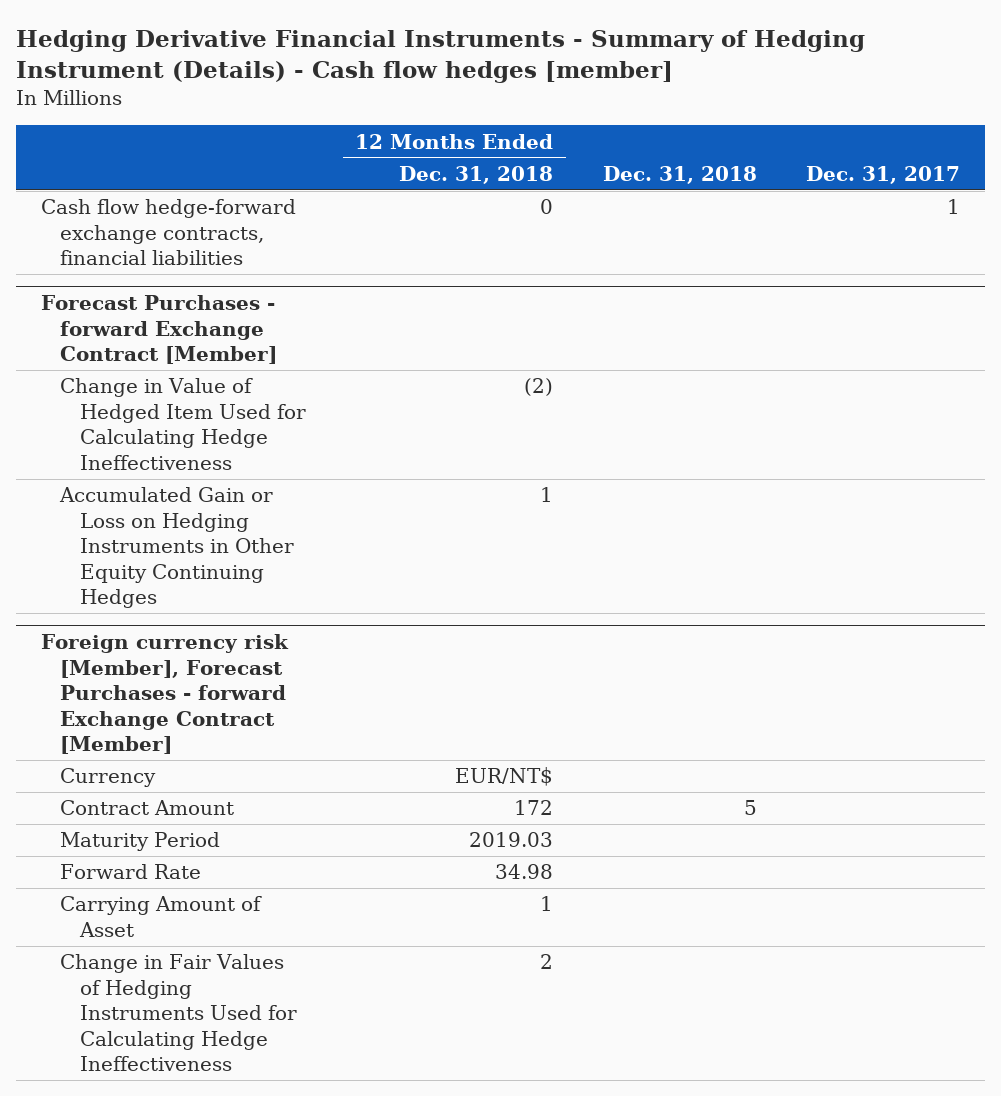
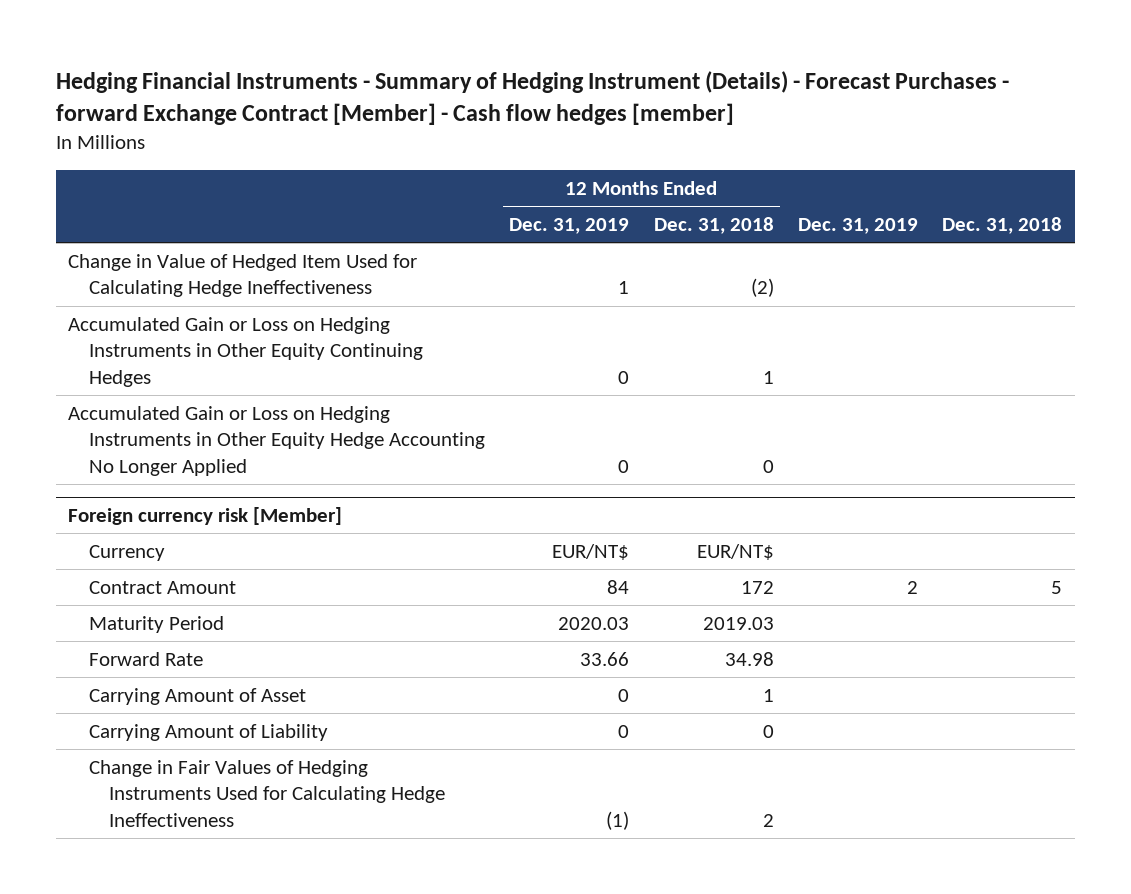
[16,30,866,84] Hedging Derivative Financial Instruments - Summary of Hedging Instrument (Details) - Cash flow hedges [member] -> [56,70,1010,126] Hedging Financial Instruments - Summary of Hedging Instrument (Details) - Forecast Purchases - forward Exchange Contract [Member] - Cash flow hedges [member]
[805,166,960,185] Dec. 31, 2017 -> none
none -> [509,217,630,234] Dec. 31, 2019
none -> [797,217,918,234] Dec. 31, 2019
[40,199,296,266] Cash flow hedge-forward exchange contracts, financial liabilities -> none
[40,295,278,365] Forecast Purchases - forward Exchange Contract [Member] -> none
[40,634,289,755] Foreign currency risk [Member], Forecast Purchases - forward Exchange Contract [Member] -> none
none -> [68,405,485,477] Accumulated Gain or Loss on Hedging Instruments in Other Equity Hedge Accounting No Longer Applied
none -> [68,507,343,526] Foreign currency risk [Member]
none -> [88,723,328,741] Carrying Amount of Liability

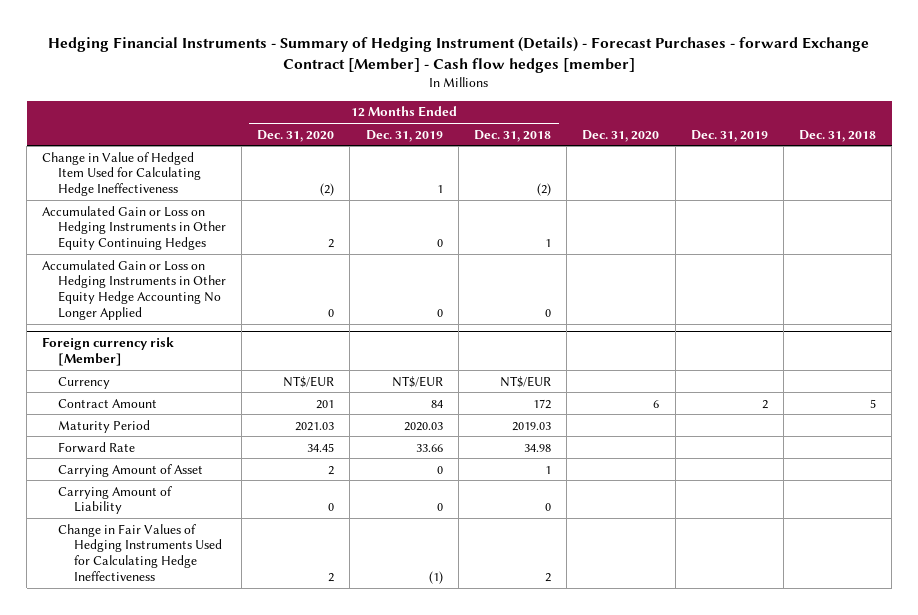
none -> [257,129,335,142] Dec. 31, 2020
none -> [582,129,660,142] Dec. 31, 2020
[552,543,630,560] EUR/NT$ -> [391,375,443,388] NT$/EUR
[696,543,774,560] EUR/NT$ -> [500,375,552,388] NT$/EUR

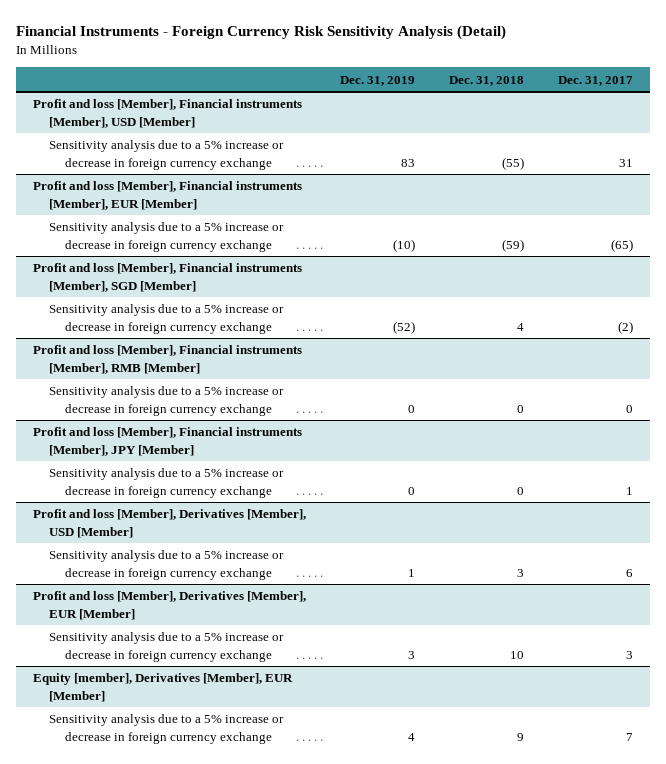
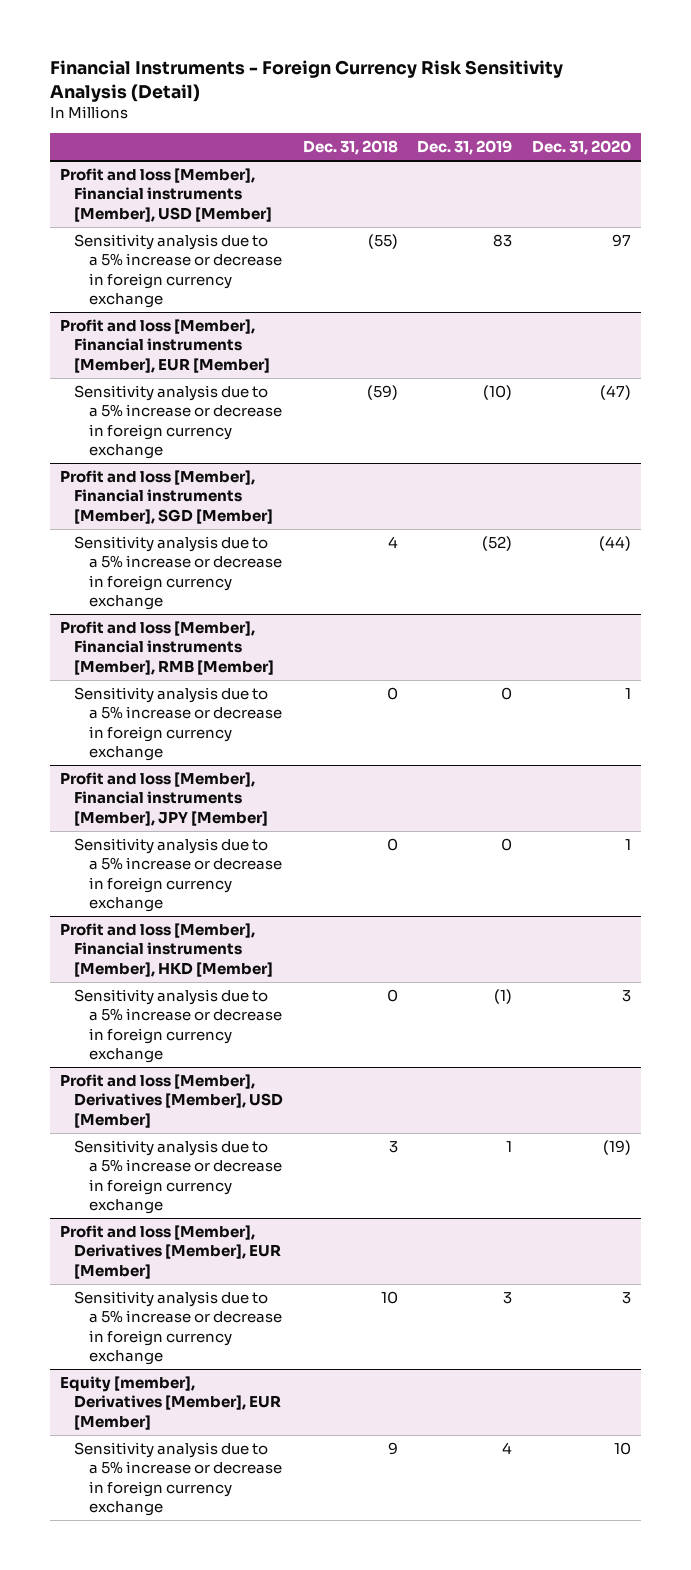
[558,75,634,86] Dec. 31, 2017 -> none
none -> [532,140,632,156] Dec. 31, 2020
none -> [60,922,274,977] Profit and loss [Member], Financial instruments [Member], HKD [Member]
none -> [74,988,282,1064] Sensitivity analysis due to a 5% increase or decrease in foreign currency exchange

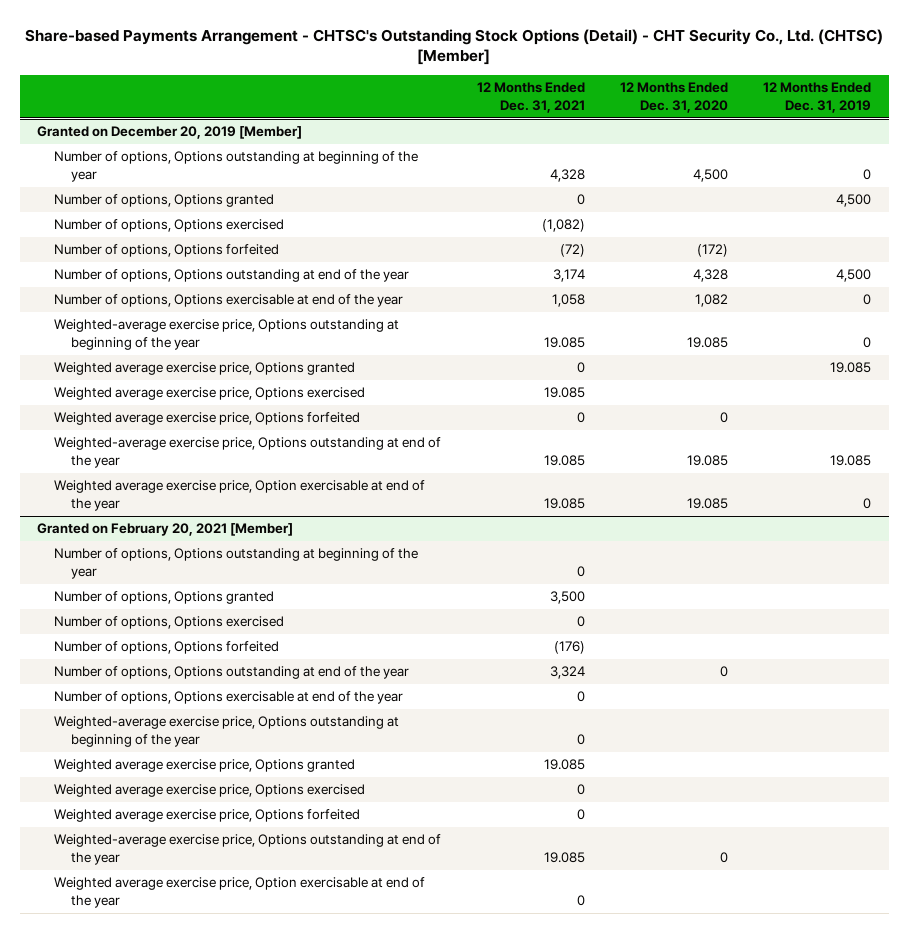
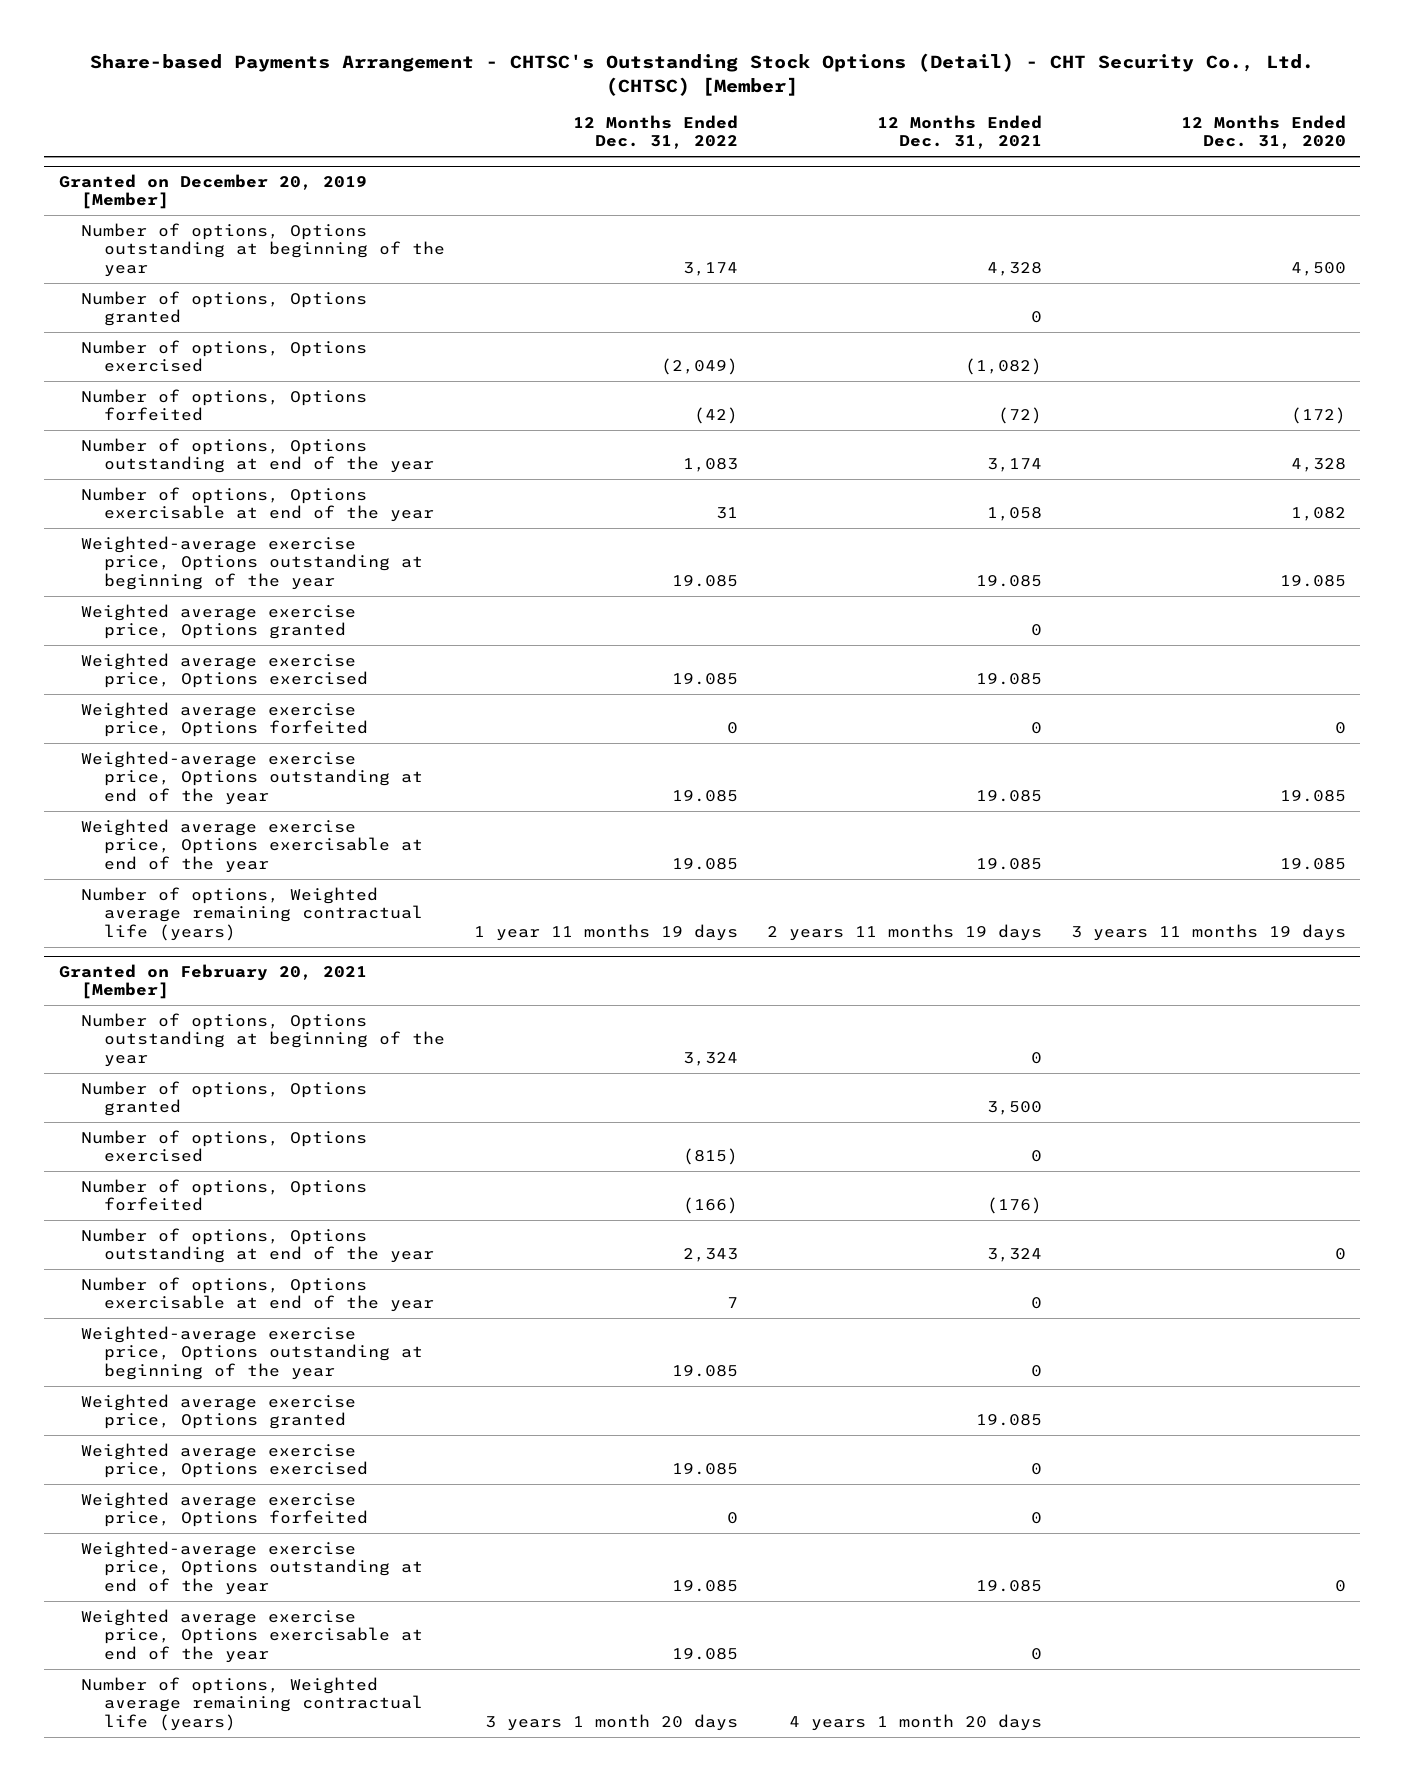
[763,82,872,113] 12 Months Ended Dec. 31, 2019 -> none
none -> [572,114,738,150] 12 Months Ended Dec. 31, 2022
[54,480,426,511] Weighted average exercise price, Option exercisable at end of the year -> [81,818,424,873] Weighted average exercise price, Options exercisable at end of the year
none -> [81,886,424,941] Number of options, Weighted average remaining contractual life (years)
[54,877,426,908] Weighted average exercise price, Option exercisable at end of the year -> [81,1608,424,1663] Weighted average exercise price, Options exercisable at end of the year
none -> [81,1676,424,1731] Number of options, Weighted average remaining contractual life (years)

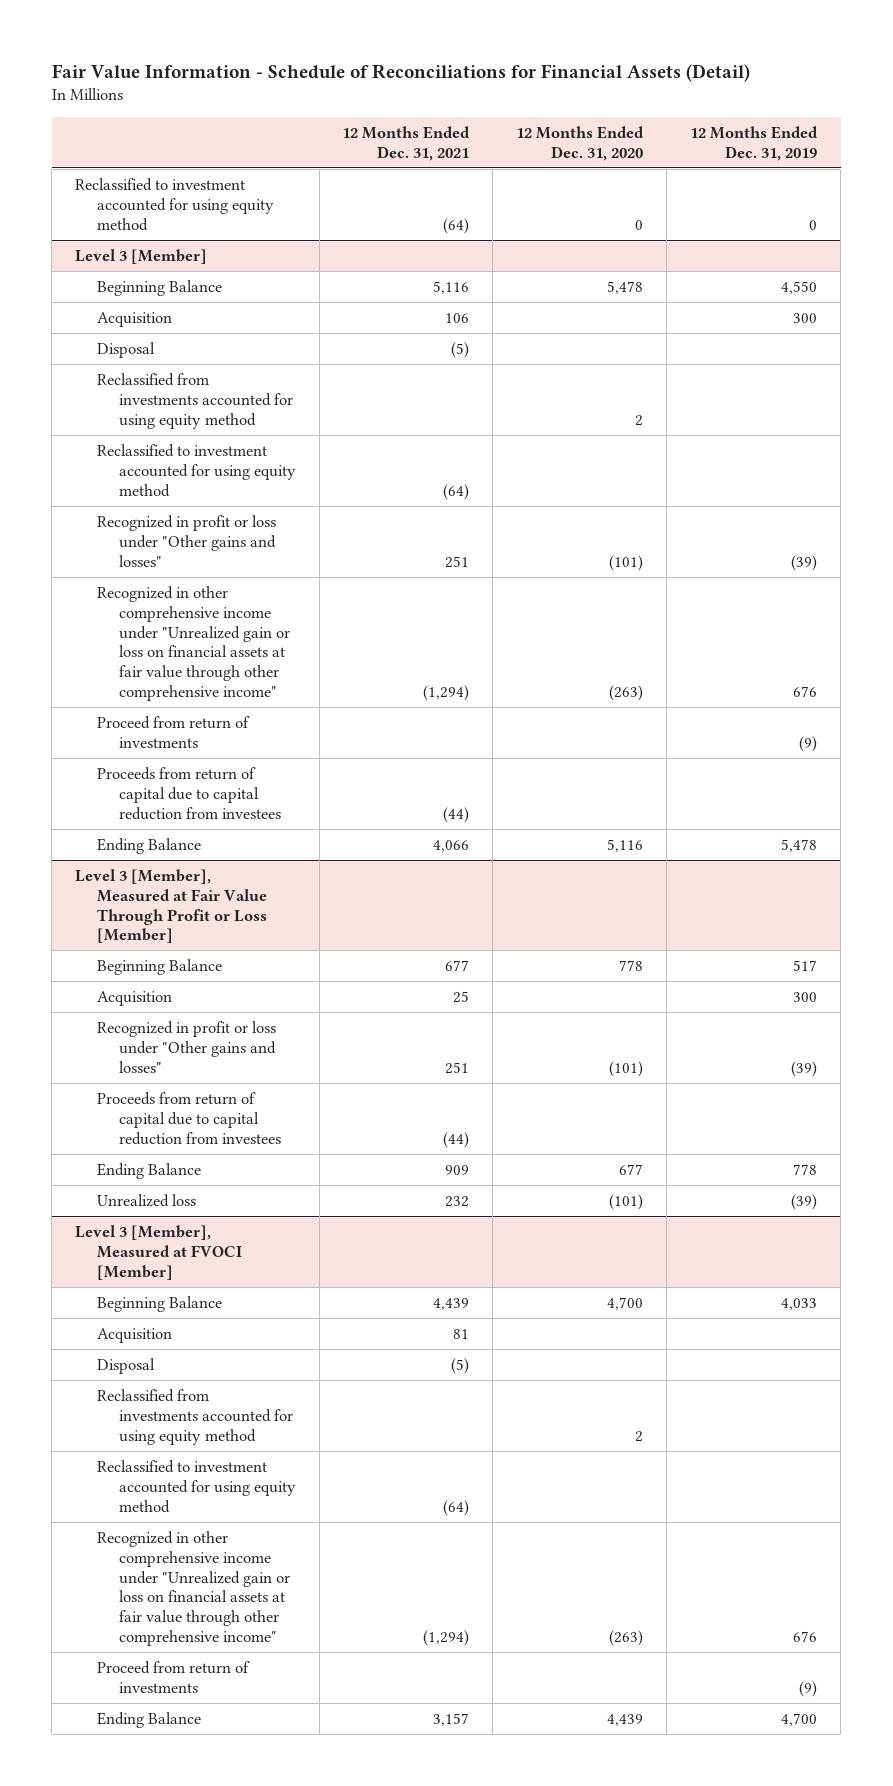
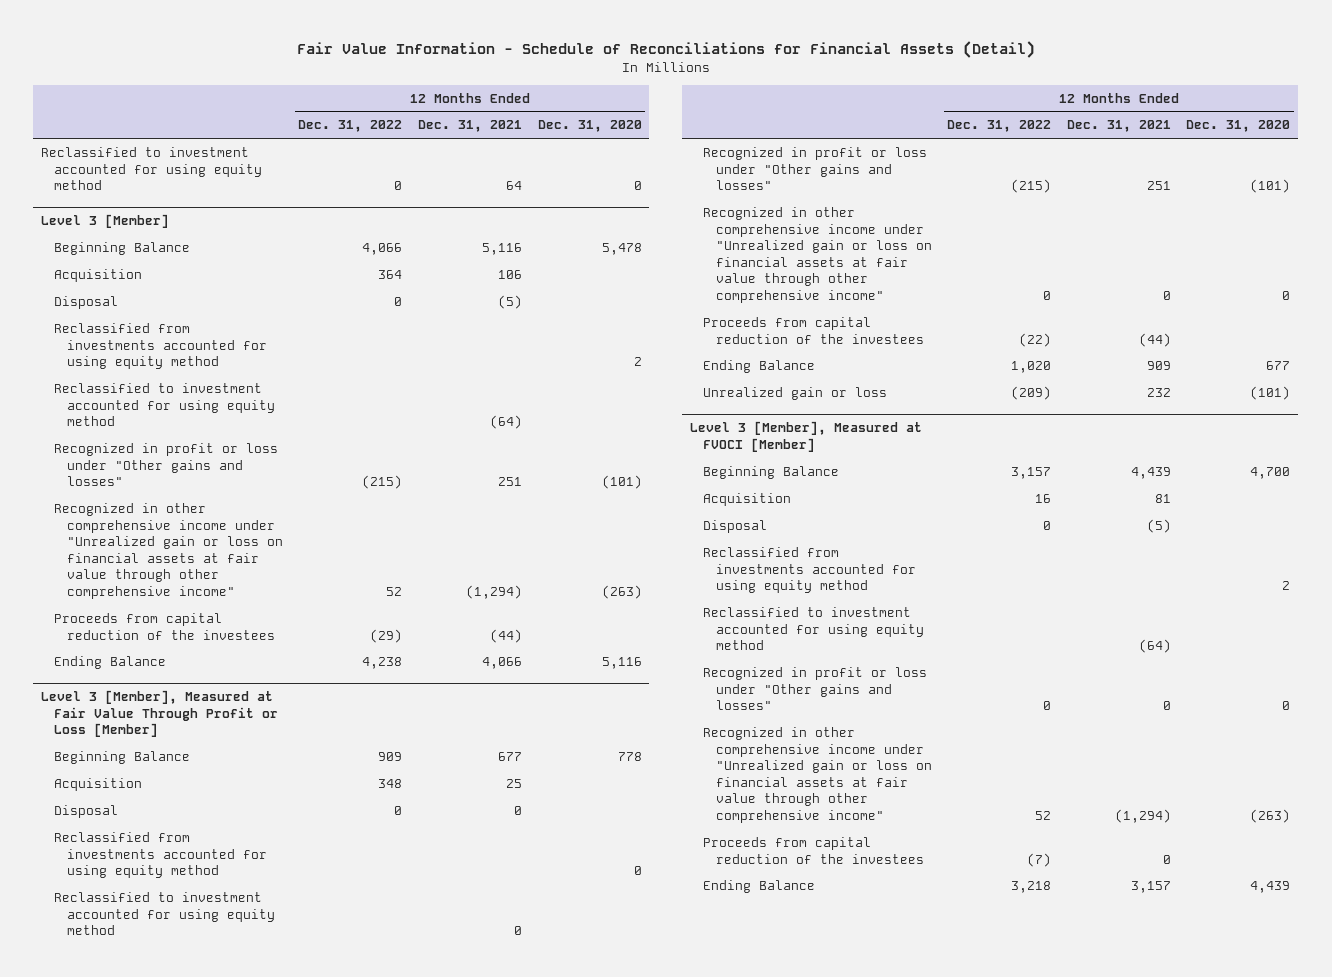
[690,125,819,161] 12 Months Ended Dec. 31, 2019 -> none
none -> [298,120,403,133] Dec. 31, 2022
[443,217,470,234] (64) -> [506,181,523,191] 64
[96,715,250,748] Proceed from return of investments -> none
[96,766,281,820] Proceeds from return of capital due to capital reduction from investees -> [54,612,275,640] Proceeds from capital reduction of the investees
none -> [54,804,119,818] Disposal
none -> [54,831,267,879] Reclassified from investments accounted for using equity method
none -> [54,891,275,936] Reclassified to investment accounted for using equity method
none -> [702,206,932,303] Recognized in other comprehensive income under "Unrealized gain or loss on financial assets at fair value through other comprehensive income"
[96,1091,281,1145] Proceeds from return of capital due to capital reduction from investees -> [702,316,924,344] Proceeds from capital reduction of the investees
[96,1193,196,1207] Unrealized loss -> [702,386,887,400] Unrealized gain or loss
none -> [702,666,927,711] Recognized in profit or loss under "Other gains and losses"
[96,1660,250,1693] Proceed from return of investments -> none
none -> [702,836,924,864] Proceeds from capital reduction of the investees

